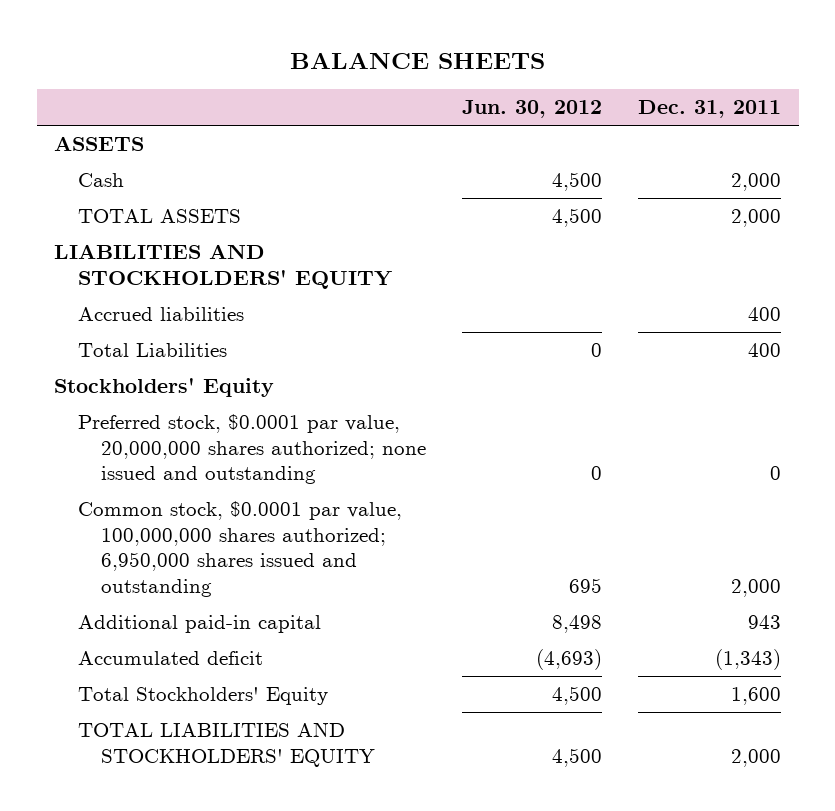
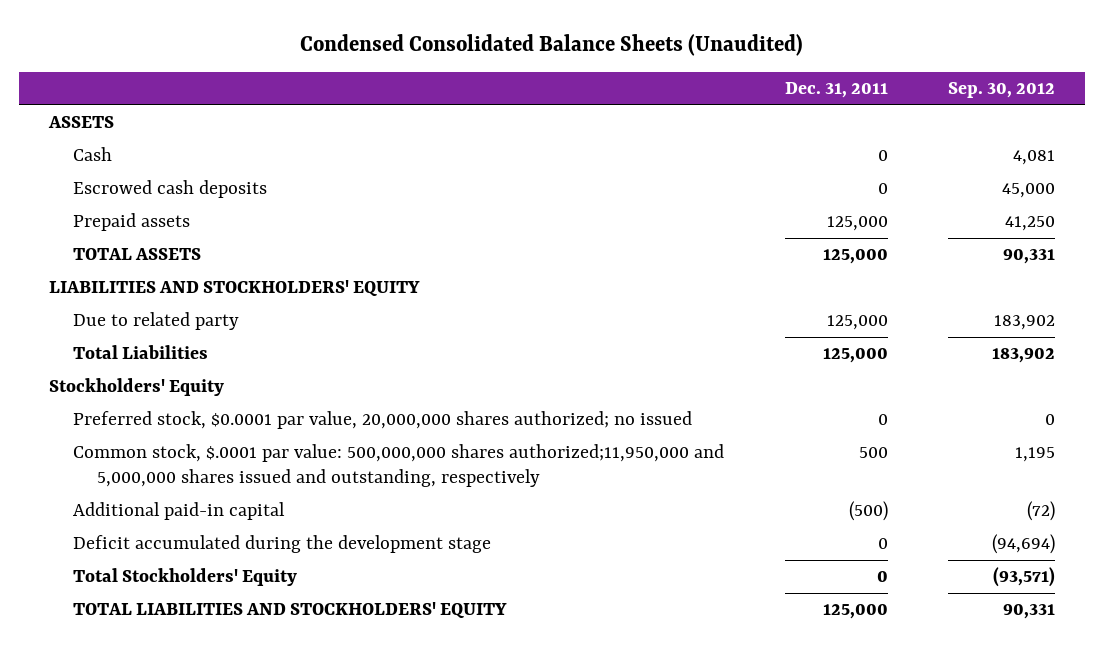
[289,51,545,69] BALANCE SHEETS -> [300,33,804,56] Condensed Consolidated Balance Sheets (Unaudited)
[461,100,602,119] Jun. 30, 2012 -> none
none -> [948,82,1056,99] Sep. 30, 2012
[730,173,781,192] 2,000 -> [877,150,888,162] 0
none -> [72,180,267,199] Escrowed cash deposits
none -> [72,213,190,232] Prepaid assets
[730,209,781,228] 2,000 -> [822,249,888,265] 125,000
[77,307,244,322] Accrued liabilities -> none
none -> [72,312,239,331] Due to related party
[747,343,781,358] 400 -> [822,348,888,364] 125,000
[77,414,426,485] Preferred stock, $0.0001 par value, 20,000,000 shares authorized; none issued and outstanding -> [72,411,692,430] Preferred stock, $0.0001 par value, 20,000,000 shares authorized; no issued
[77,501,402,597] Common stock, $0.0001 par value, 100,000,000 shares authorized; 6,950,000 shares issued and outstanding -> [72,444,724,488] Common stock, $.0001 par value: 500,000,000 shares authorized;11,950,000 and 5,000,000 shares issued and outstanding, respectively
[730,578,781,597] 2,000 -> [858,447,888,459] 500
[747,615,781,630] 943 -> [848,501,888,522] (500)
[77,651,263,666] Accumulated deficit -> [72,535,491,554] Deficit accumulated during the development stage
[714,649,781,671] (1,343) -> [877,538,888,550] 0
[730,687,781,706] 1,600 -> [876,571,888,583] 0
[730,748,781,767] 2,000 -> [822,604,888,620] 125,000

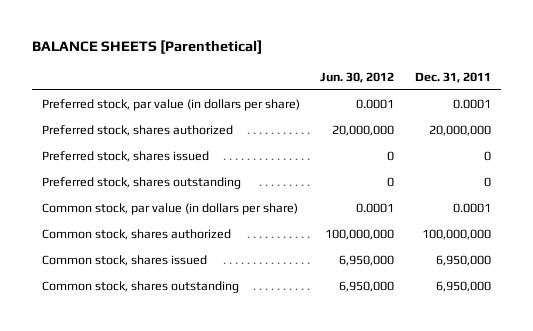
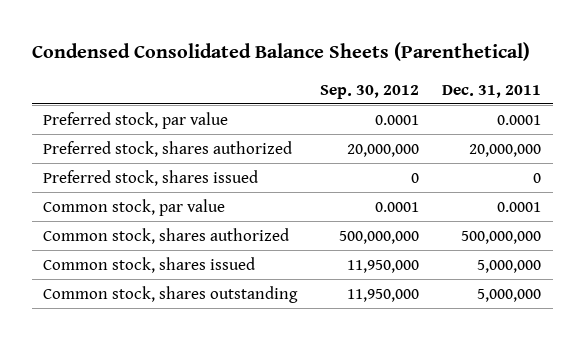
[31,40,262,55] BALANCE SHEETS [Parenthetical] -> [31,42,530,62] Condensed Consolidated Balance Sheets (Parenthetical)
[320,71,395,83] Jun. 30, 2012 -> none
none -> [320,84,420,99] Sep. 30, 2012
[42,98,301,111] Preferred stock, par value (in dollars per share) -> [43,111,229,129] Preferred stock, par value
[42,176,242,189] Preferred stock, shares outstanding -> none
[42,202,299,215] Common stock, par value (in dollars per share) -> [43,198,226,216] Common stock, par value
[421,228,491,240] 100,000,000 -> [461,230,542,244] 500,000,000
[435,254,491,266] 6,950,000 -> [477,259,542,273] 5,000,000
[435,280,491,292] 6,950,000 -> [477,288,542,302] 5,000,000

